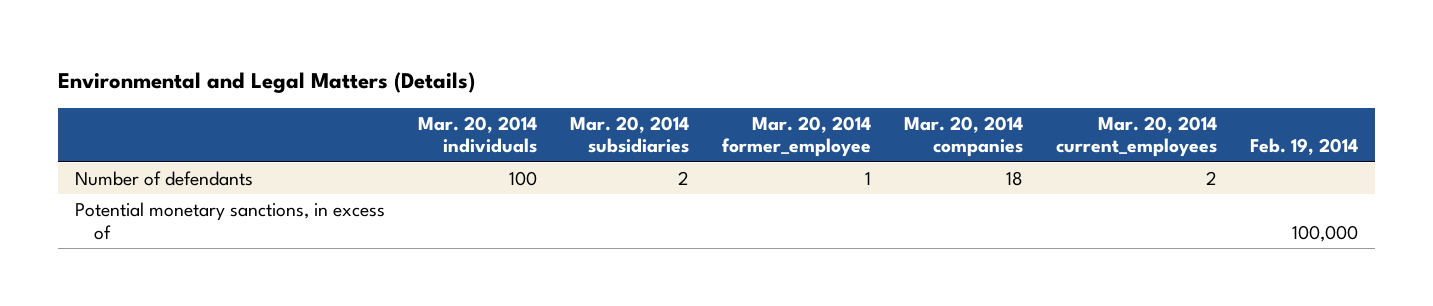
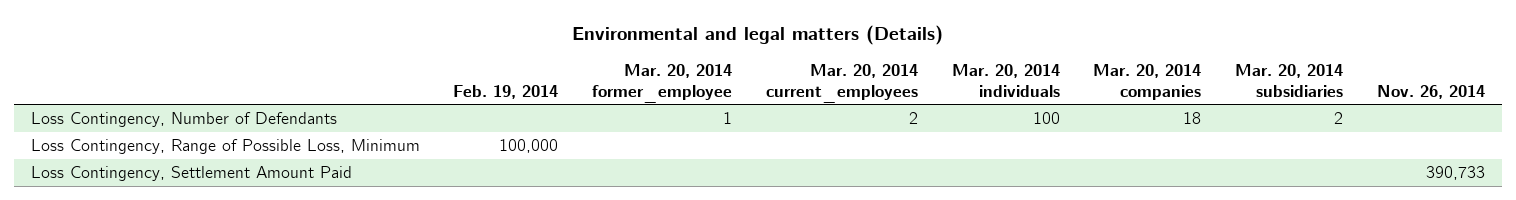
[58,72,476,94] Environmental and Legal Matters (Details) -> [571,24,943,45] Environmental and legal matters (Details)
none -> [1376,84,1485,99] Nov. 26, 2014
[74,171,253,187] Number of defendants -> [30,112,337,128] Loss Contingency, Number of Defendants
[74,202,385,240] Potential monetary sanctions, in excess of -> [30,139,420,155] Loss Contingency, Range of Possible Loss, Minimum
none -> [30,166,352,182] Loss Contingency, Settlement Amount Paid

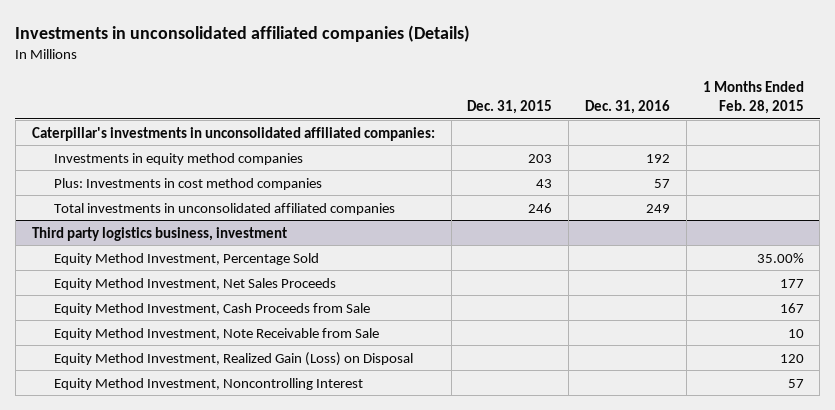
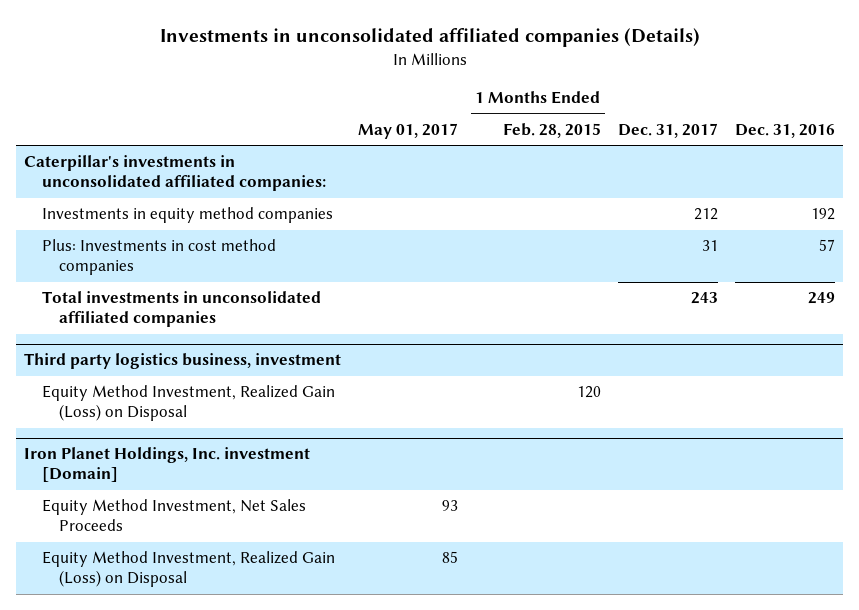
[467,100,553,115] Dec. 31, 2015 -> none
none -> [358,122,459,139] May 01, 2017
none -> [617,122,718,138] Dec. 31, 2017
[54,252,320,265] Equity Method Investment, Percentage Sold -> none
[54,277,337,290] Equity Method Investment, Net Sales Proceeds -> none
[54,302,371,315] Equity Method Investment, Cash Proceeds from Sale -> none
[54,327,380,340] Equity Method Investment, Note Receivable from Sale -> none
[54,377,364,390] Equity Method Investment, Noncontrolling Interest -> none
none -> [24,447,311,483] Iron Planet Holdings, Inc. investment [Domain]
none -> [41,499,306,532] Equity Method Investment, Net Sales Proceeds
none -> [41,551,335,588] Equity Method Investment, Realized Gain (Loss) on Disposal

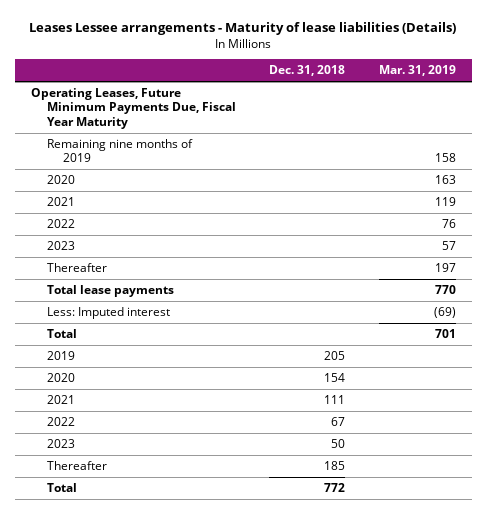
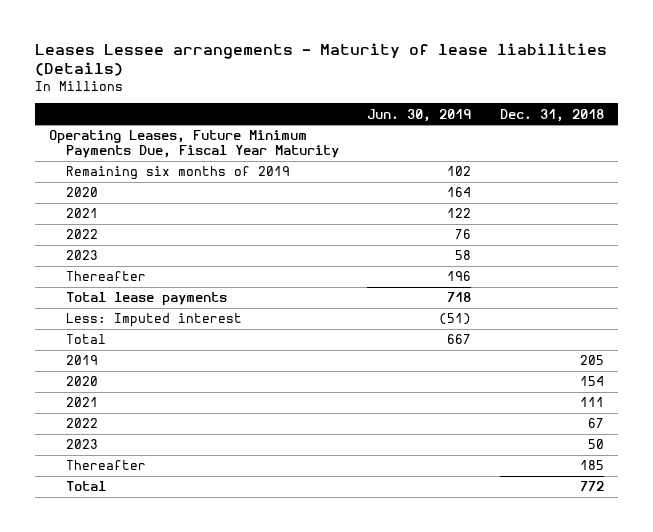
[378,65,456,77] Mar. 31, 2019 -> none
none -> [367,108,472,122] Jun. 30, 2019
[47,139,194,163] Remaining nine months of 2019 -> [65,166,290,181] Remaining six months of 2019

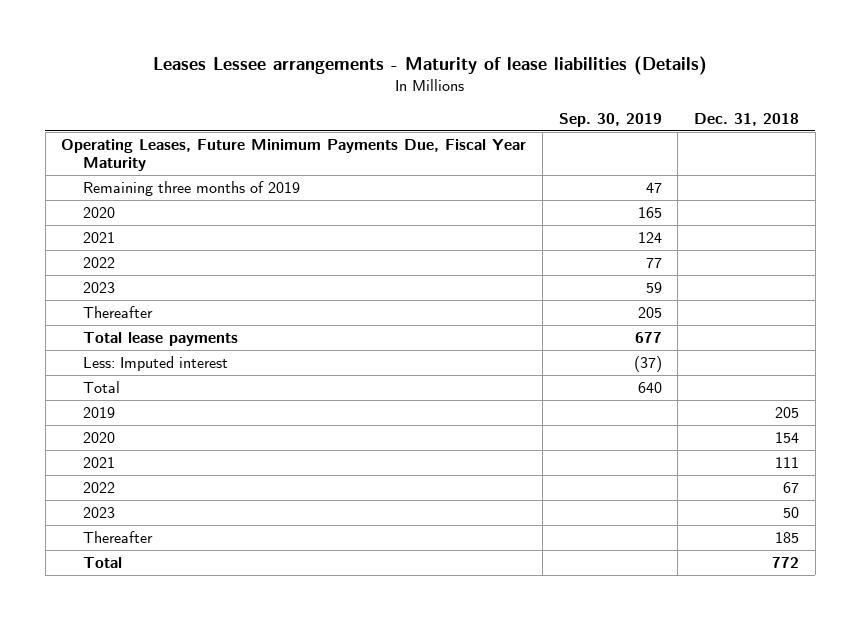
[367,108,472,122] Jun. 30, 2019 -> none
none -> [558,113,662,128] Sep. 30, 2019
[65,166,290,181] Remaining six months of 2019 -> [82,180,300,196] Remaining three months of 2019

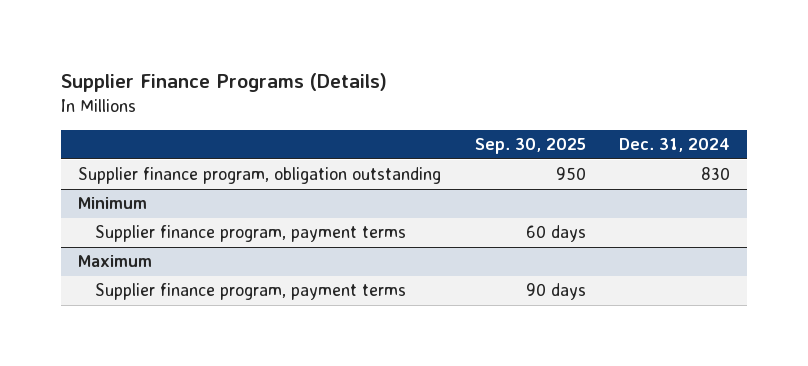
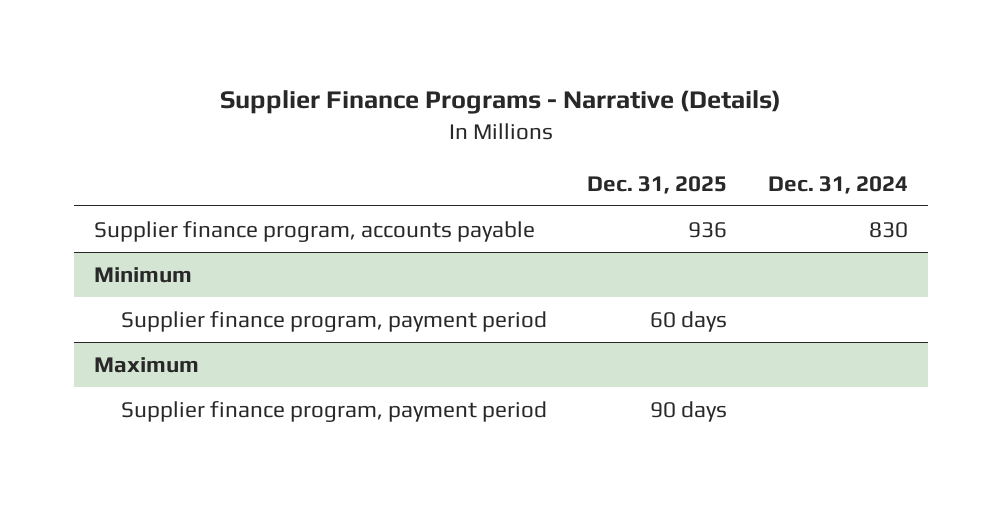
[61,73,388,93] Supplier Finance Programs (Details) -> [219,90,781,115] Supplier Finance Programs - Narrative (Details)
[474,138,586,155] Sep. 30, 2025 -> none
none -> [587,175,728,194] Dec. 31, 2025
[77,167,441,185] Supplier finance program, obligation outstanding -> [93,220,535,242] Supplier finance program, accounts payable
[95,225,407,243] Supplier finance program, payment terms -> [120,310,547,332] Supplier finance program, payment period
[95,283,407,301] Supplier finance program, payment terms -> [120,400,547,422] Supplier finance program, payment period

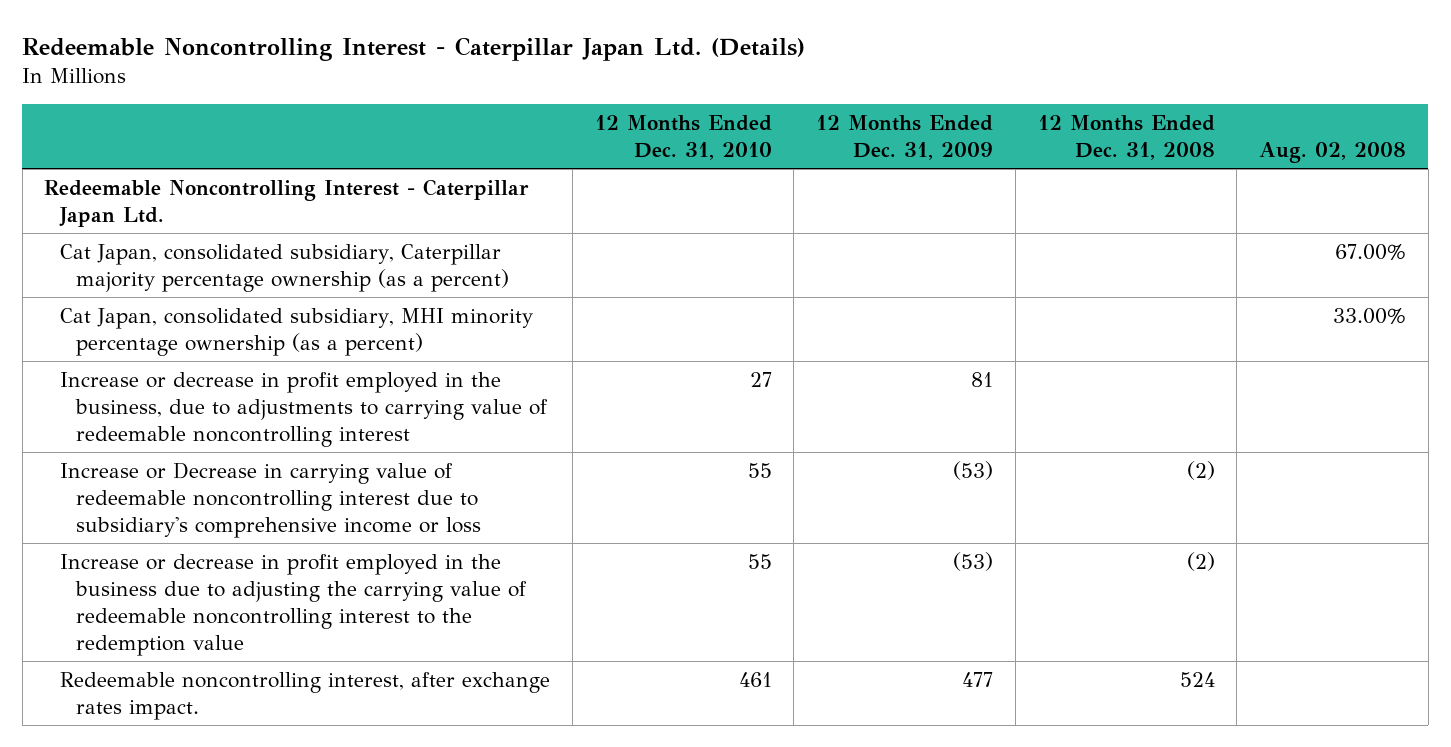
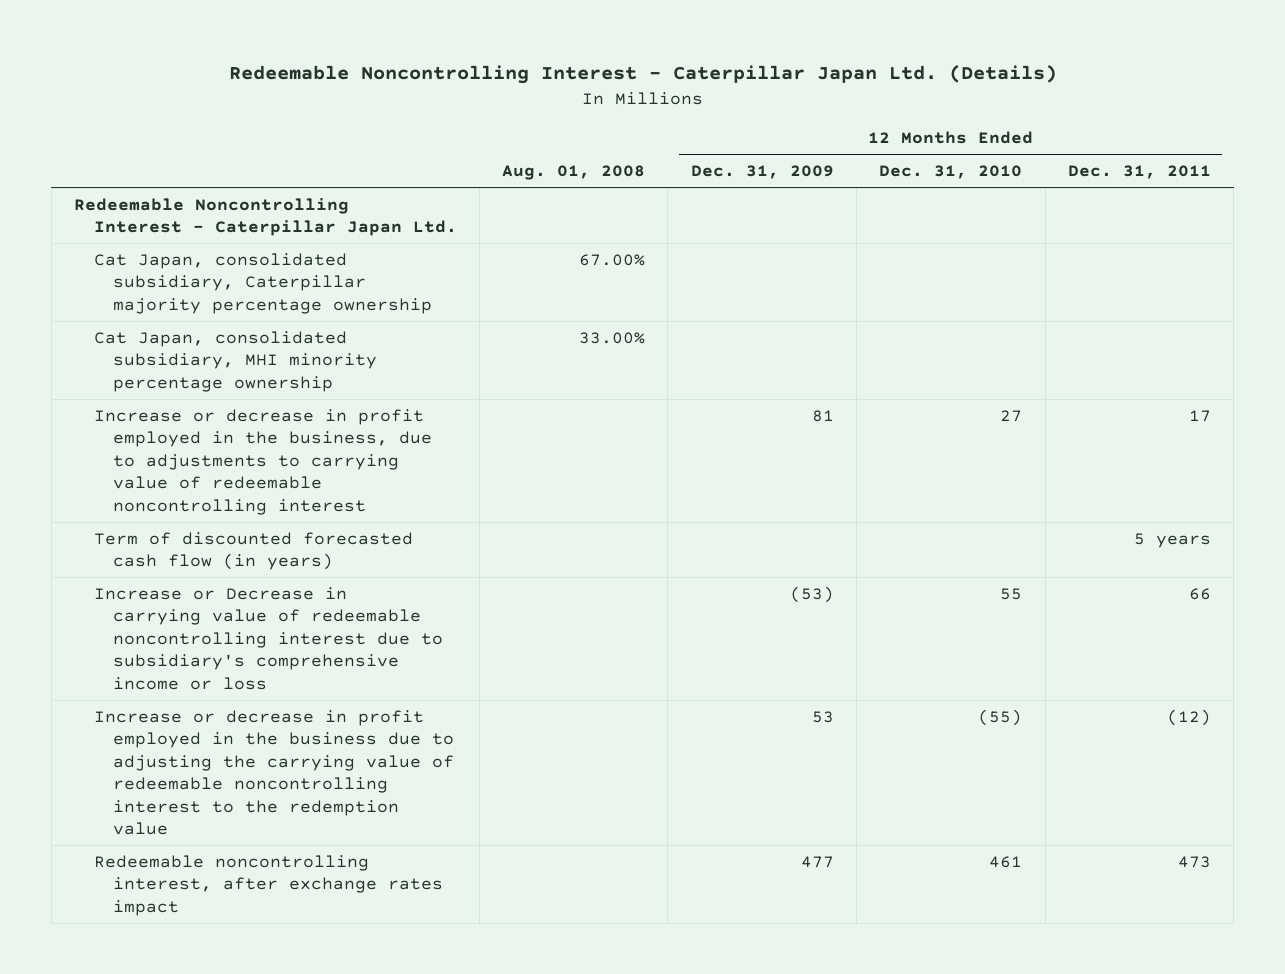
[1037,114,1215,160] 12 Months Ended Dec. 31, 2008 -> none
[1259,141,1407,163] Aug. 02, 2008 -> none
none -> [502,165,646,181] Aug. 01, 2008
none -> [1067,165,1211,180] Dec. 31, 2011
[60,243,509,292] Cat Japan, consolidated subsidiary, Caterpillar majority percentage ownership (as a percent) -> [93,252,432,314] Cat Japan, consolidated subsidiary, Caterpillar majority percentage ownership
[60,307,534,356] Cat Japan, consolidated subsidiary, MHI minority percentage ownership (as a percent) -> [93,330,377,392] Cat Japan, consolidated subsidiary, MHI minority percentage ownership
none -> [93,531,413,571] Term of discounted forecasted cash flow (in years)
[747,553,772,569] 55 -> [978,708,1023,726] (55)
[953,551,994,571] (53) -> [811,710,834,723] 53
[60,671,551,720] Redeemable noncontrolling interest, after exchange rates impact. -> [93,854,443,916] Redeemable noncontrolling interest, after exchange rates impact

